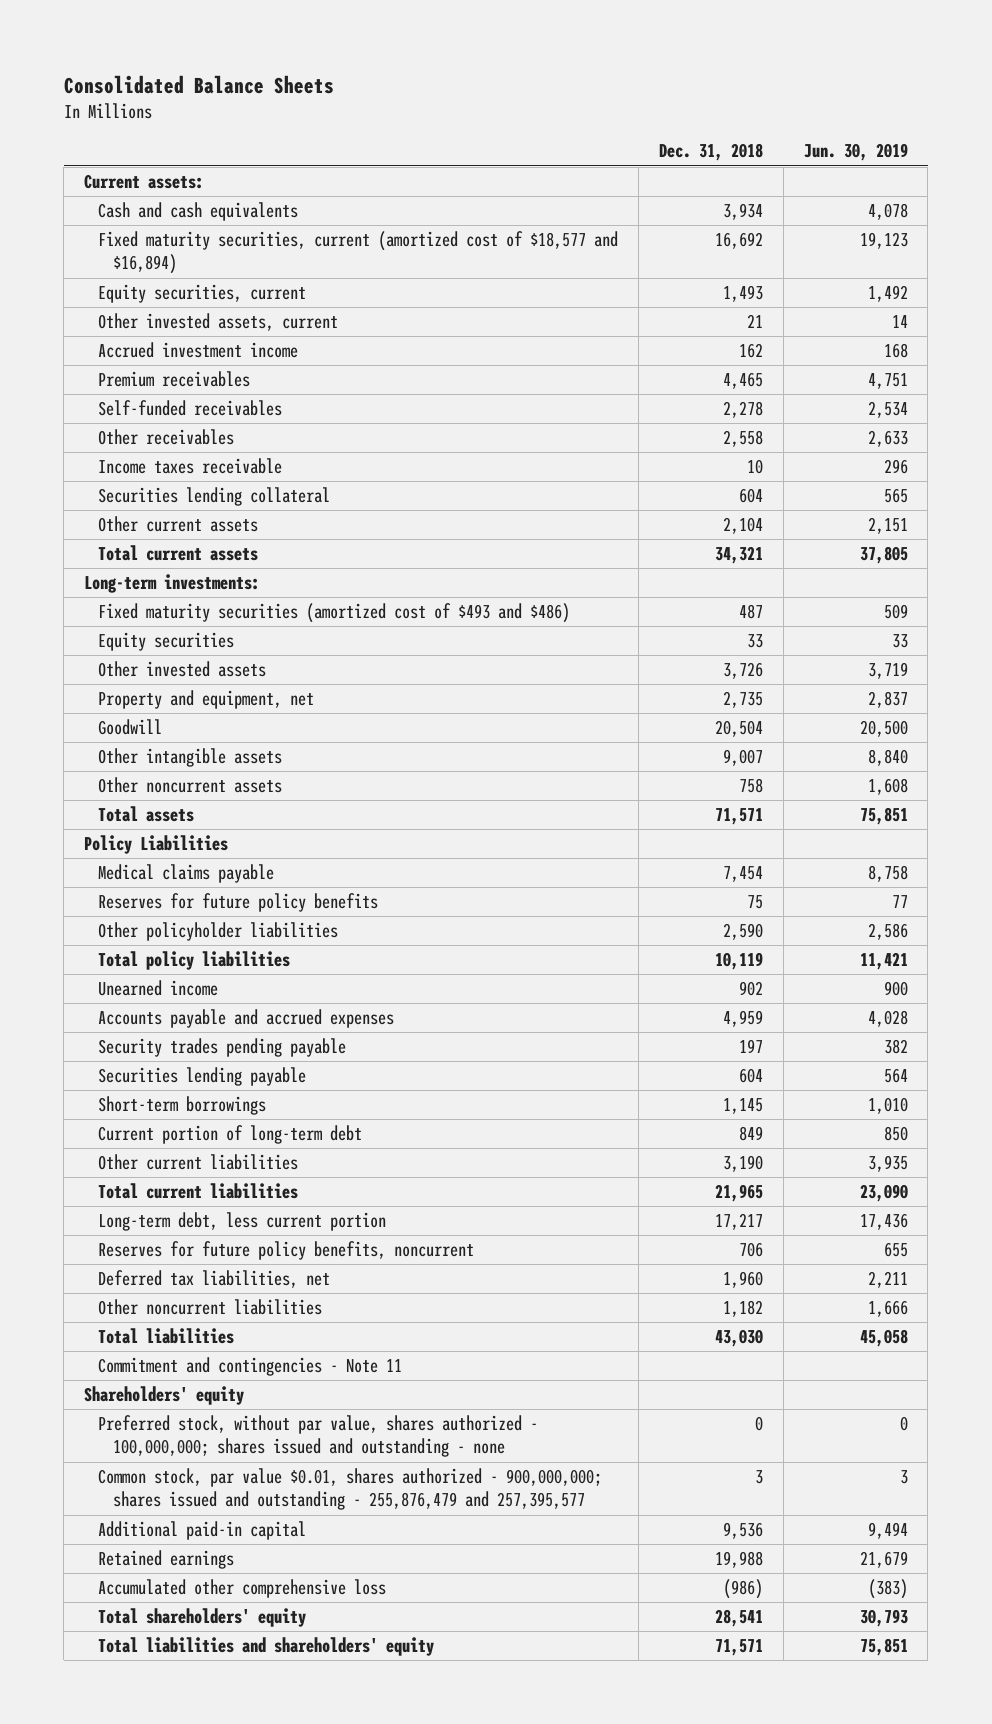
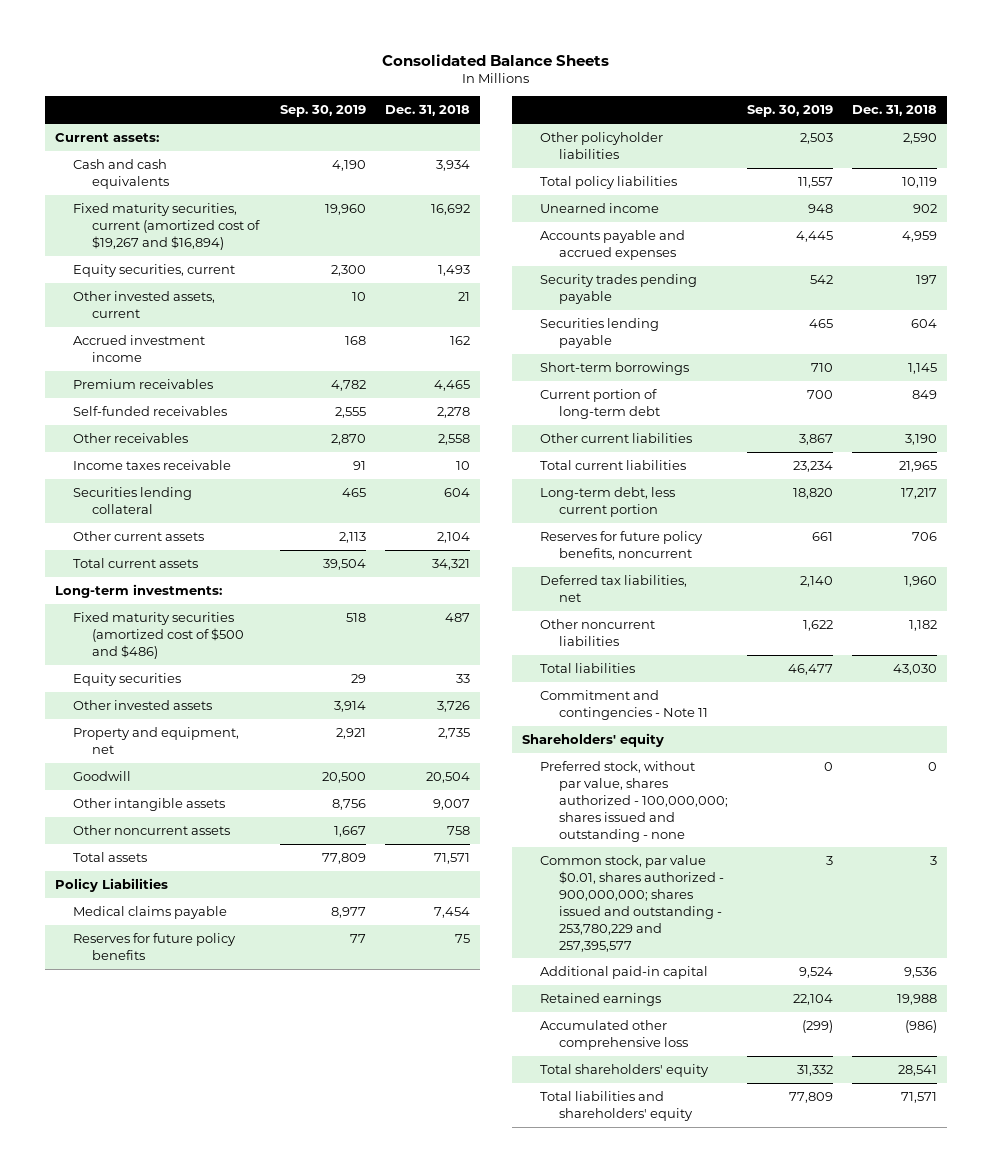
[803,143,908,162] Jun. 30, 2019 -> none
none -> [280,105,367,118] Sep. 30, 2019
[98,231,619,275] Fixed maturity securities, current (amortized cost of $18,577 and $16,894) -> [73,202,261,250] Fixed maturity securities, current (amortized cost of $19,267 and $16,894)
[98,603,571,624] Fixed maturity securities (amortized cost of $493 and $486) -> [73,611,245,659] Fixed maturity securities (amortized cost of $500 and $486)
[98,1468,603,1511] Common stock, par value $0.01, shares authorized - 900,000,000; shares issued and outstanding - 255,876,479 and 257,395,577 -> [540,854,725,952] Common stock, par value $0.01, shares authorized - 900,000,000; shares issued and outstanding - 253,780,229 and 257,395,577

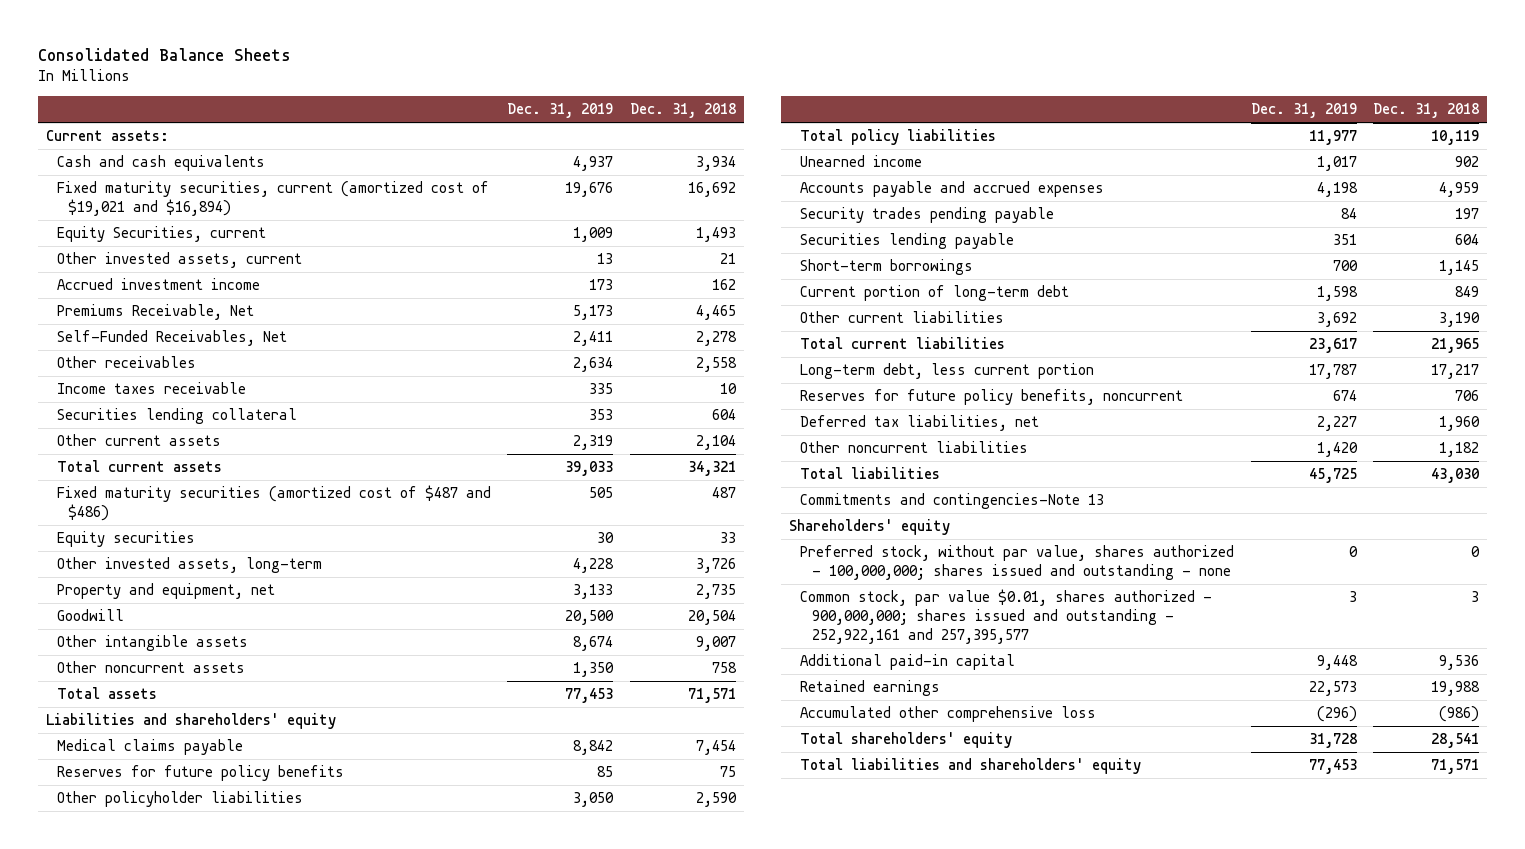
[280,105,367,118] Sep. 30, 2019 -> none
none -> [507,103,614,119] Dec. 31, 2019
[73,202,261,250] Fixed maturity securities, current (amortized cost of $19,267 and $16,894) -> [56,181,489,216] Fixed maturity securities, current (amortized cost of $19,021 and $16,894)
[73,263,236,277] Equity securities, current -> [56,226,266,243] Equity Securities, current
[73,378,214,389] Premium receivables -> [56,304,254,321] Premiums Receivable, Net
[73,405,228,416] Self-funded receivables -> [56,330,287,347] Self-Funded Receivables, Net
[54,583,222,598] Long-term investments: -> none
[73,611,245,659] Fixed maturity securities (amortized cost of $500 and $486) -> [56,485,491,521] Fixed maturity securities (amortized cost of $487 and $486)
[73,699,213,710] Other invested assets -> [56,557,322,574] Other invested assets, long-term
[54,877,168,892] Policy Liabilities -> none
none -> [45,713,336,730] Liabilities and shareholders' equity
[540,689,709,720] Commitment and contingencies - Note 11 -> [800,493,1105,510] Commitments and contingencies-Note 13
[540,854,725,952] Common stock, par value $0.01, shares authorized - 900,000,000; shares issued and outstanding - 253,780,229 and 257,395,577 -> [800,589,1213,644] Common stock, par value $0.01, shares authorized - 900,000,000; shares issued and outstanding - 252,922,161 and 257,395,577

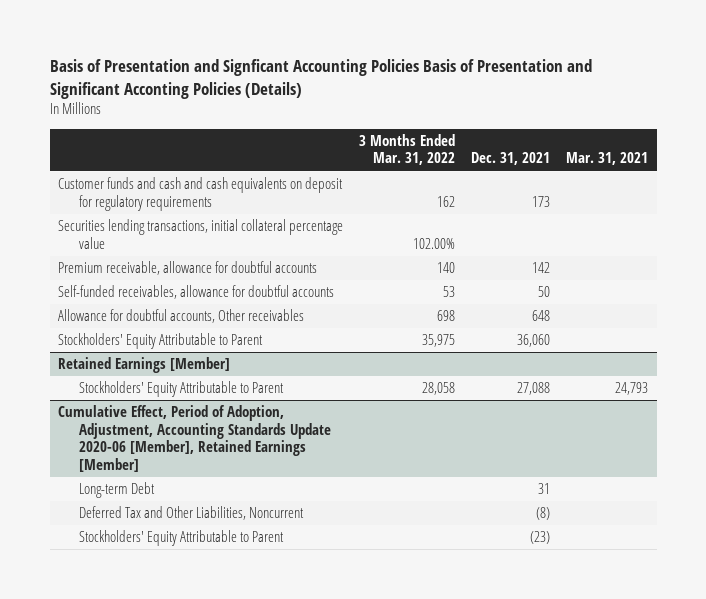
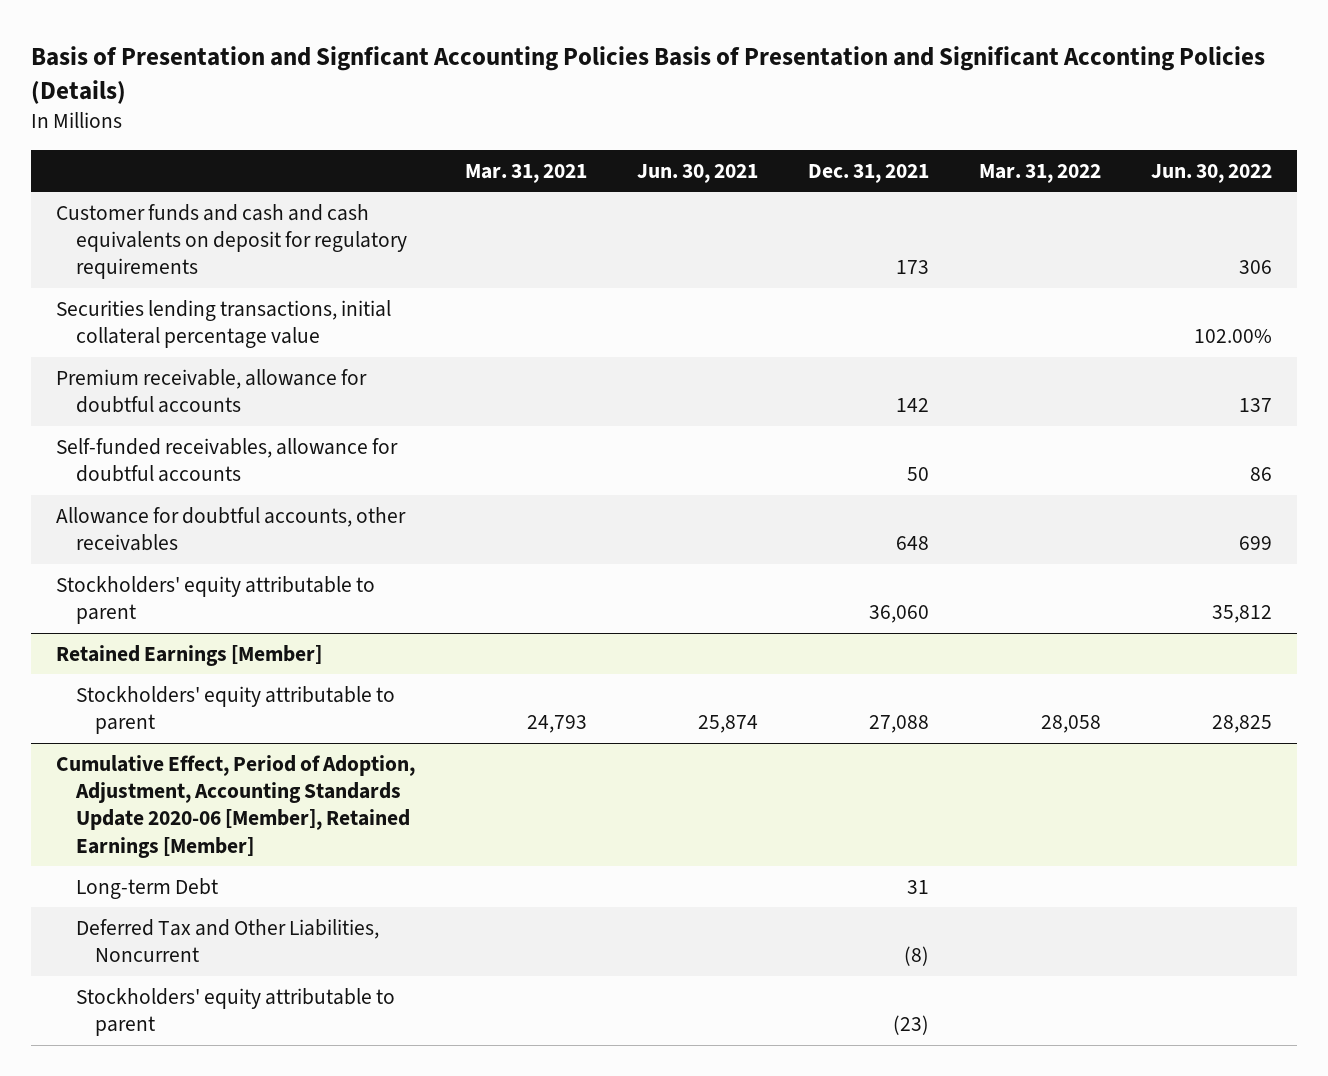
[358,134,455,166] 3 Months Ended Mar. 31, 2022 -> none
none -> [636,163,758,183] Jun. 30, 2021
none -> [978,163,1101,183] Mar. 31, 2022
none -> [1150,163,1272,183] Jun. 30, 2022
[57,309,304,324] Allowance for doubtful accounts, Other receivables -> [56,506,407,552] Allowance for doubtful accounts, other receivables
[57,333,263,350] Stockholders' Equity Attributable to Parent -> [56,575,376,625] Stockholders' equity attributable to parent
[78,381,284,398] Stockholders' Equity Attributable to Parent -> [75,685,395,735] Stockholders' equity attributable to parent
[78,530,284,547] Stockholders' Equity Attributable to Parent -> [75,987,395,1037] Stockholders' equity attributable to parent

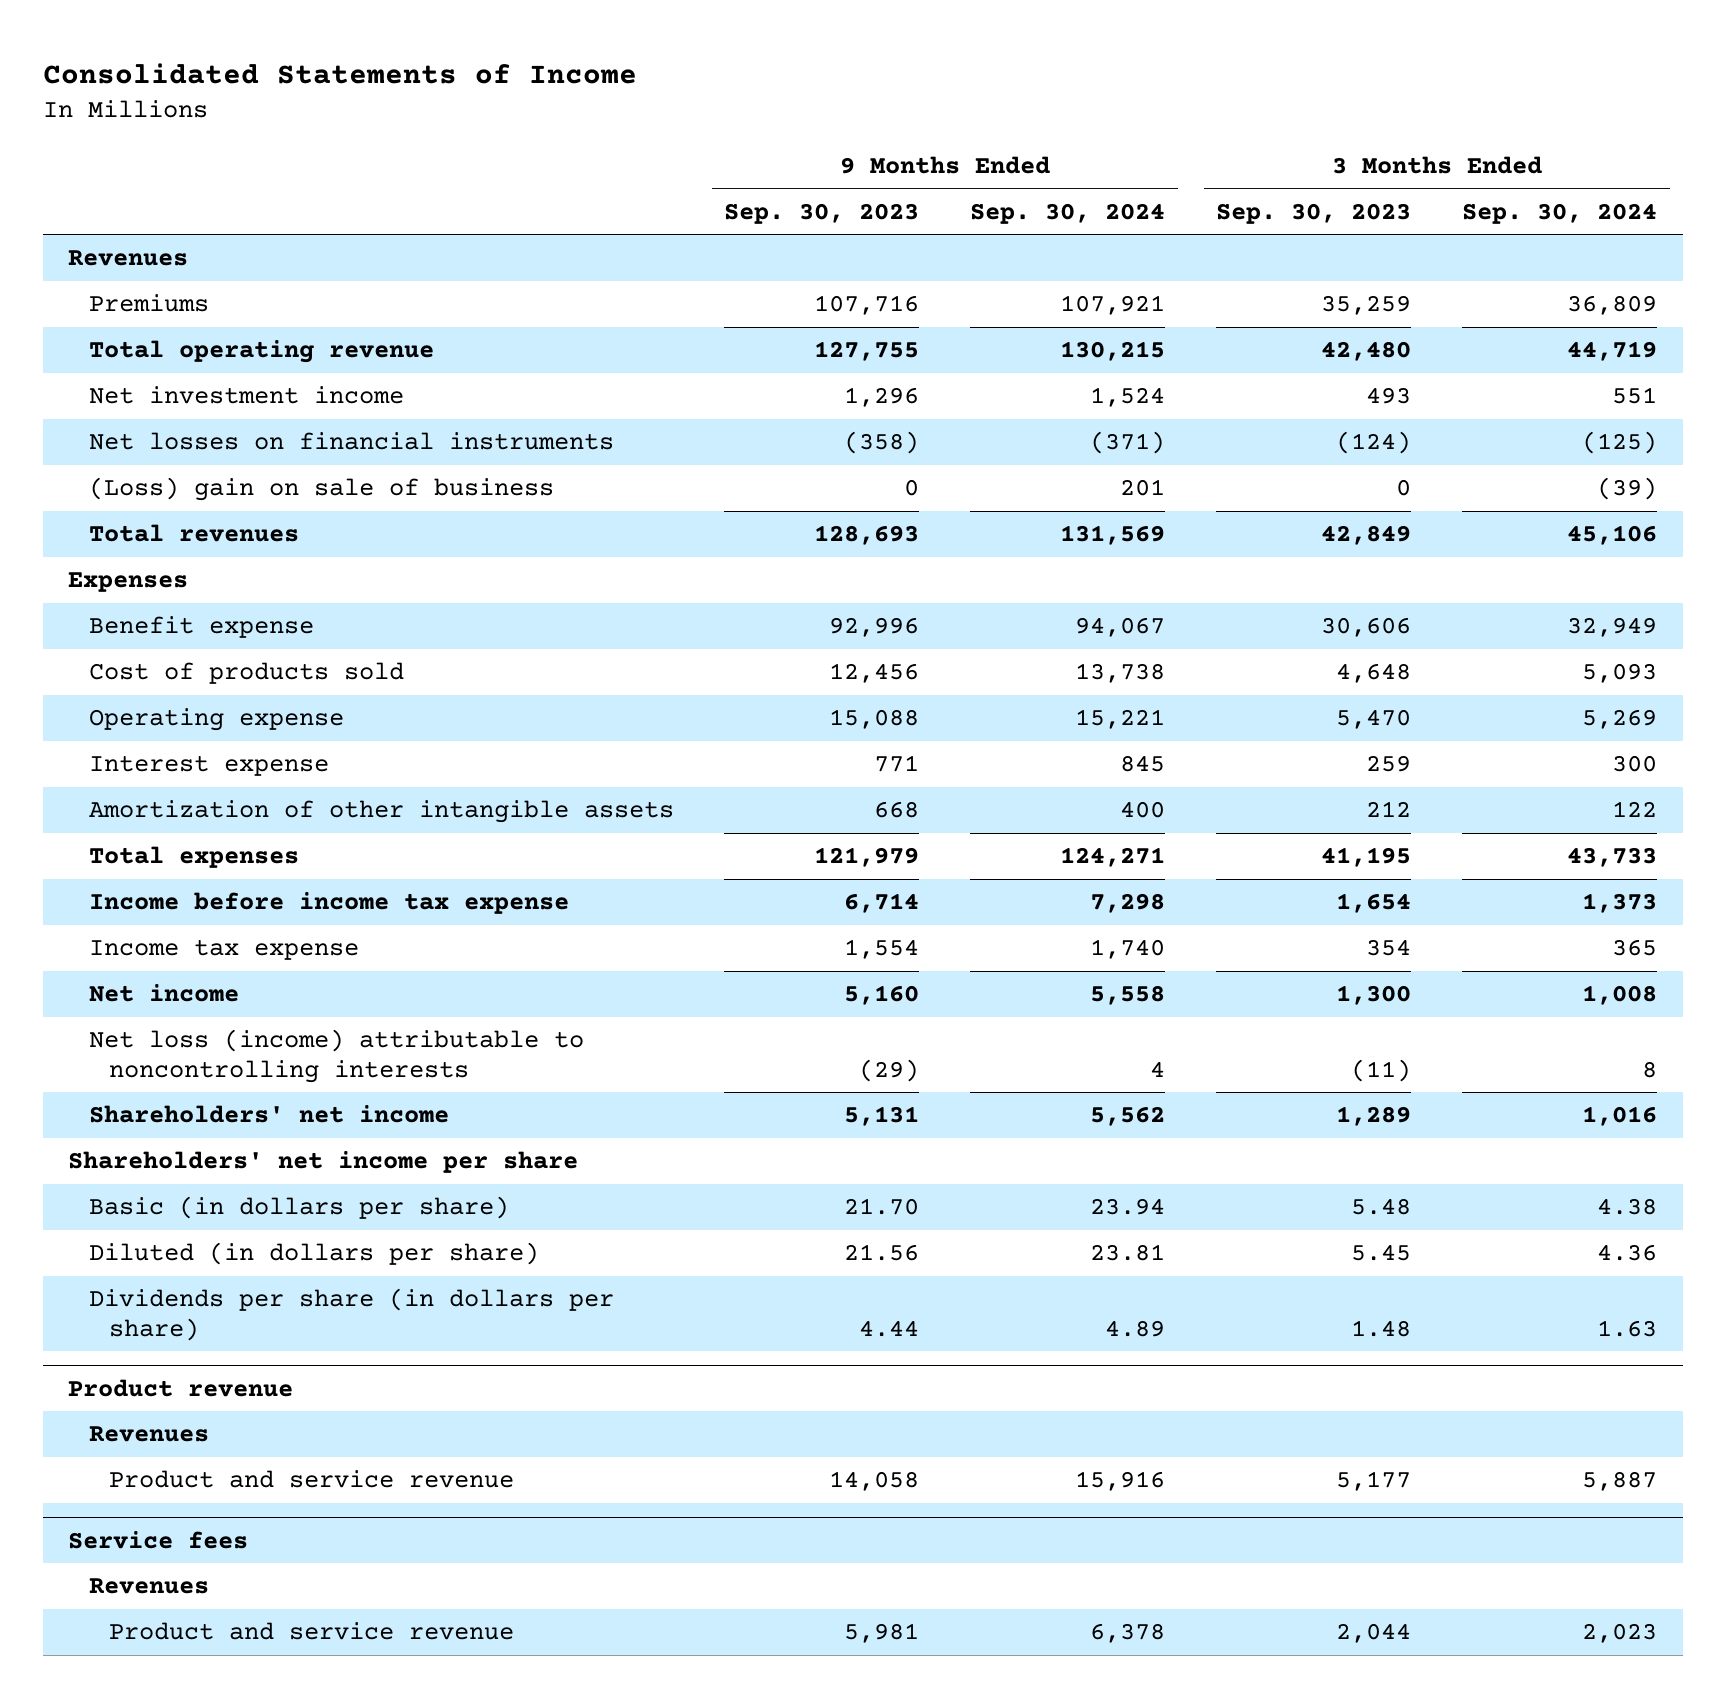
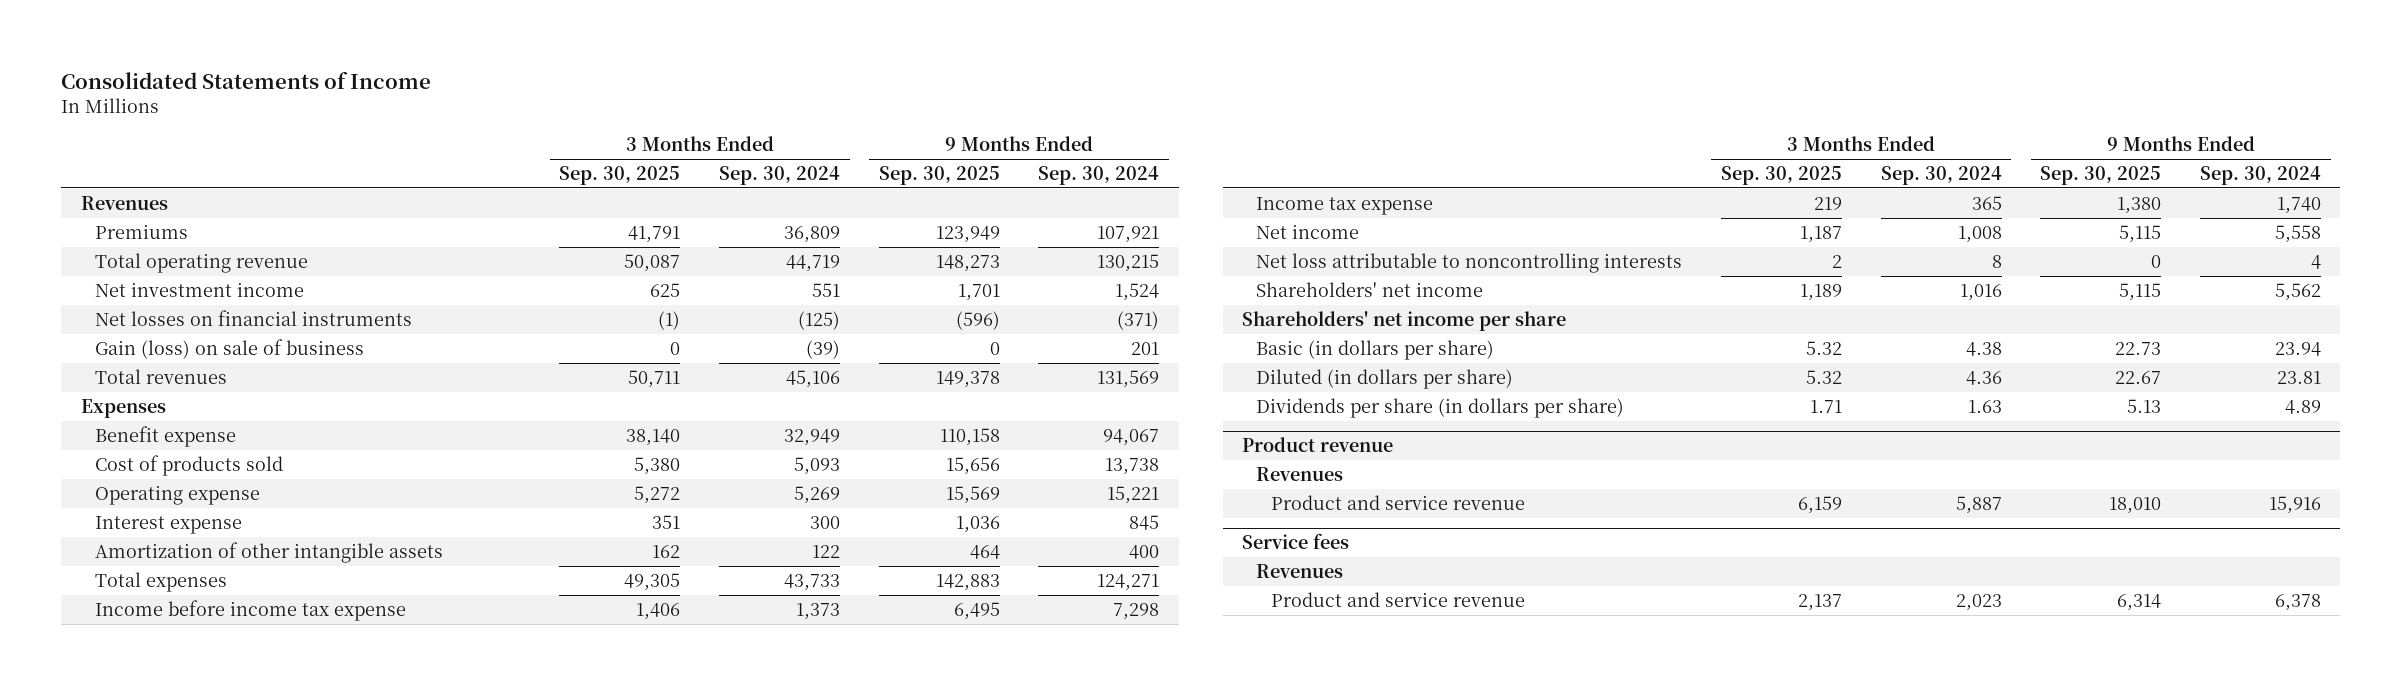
[724,202,920,224] Sep. 30, 2023 -> none
[1216,202,1412,224] Sep. 30, 2023 -> none
none -> [559,165,681,185] Sep. 30, 2025
none -> [878,165,1000,185] Sep. 30, 2025
[88,477,554,502] (Loss) gain on sale of business -> [94,338,364,359] Gain (loss) on sale of business
[88,1029,584,1083] Net loss (income) attributable to noncontrolling interests -> [1256,252,1683,273] Net loss attributable to noncontrolling interests

